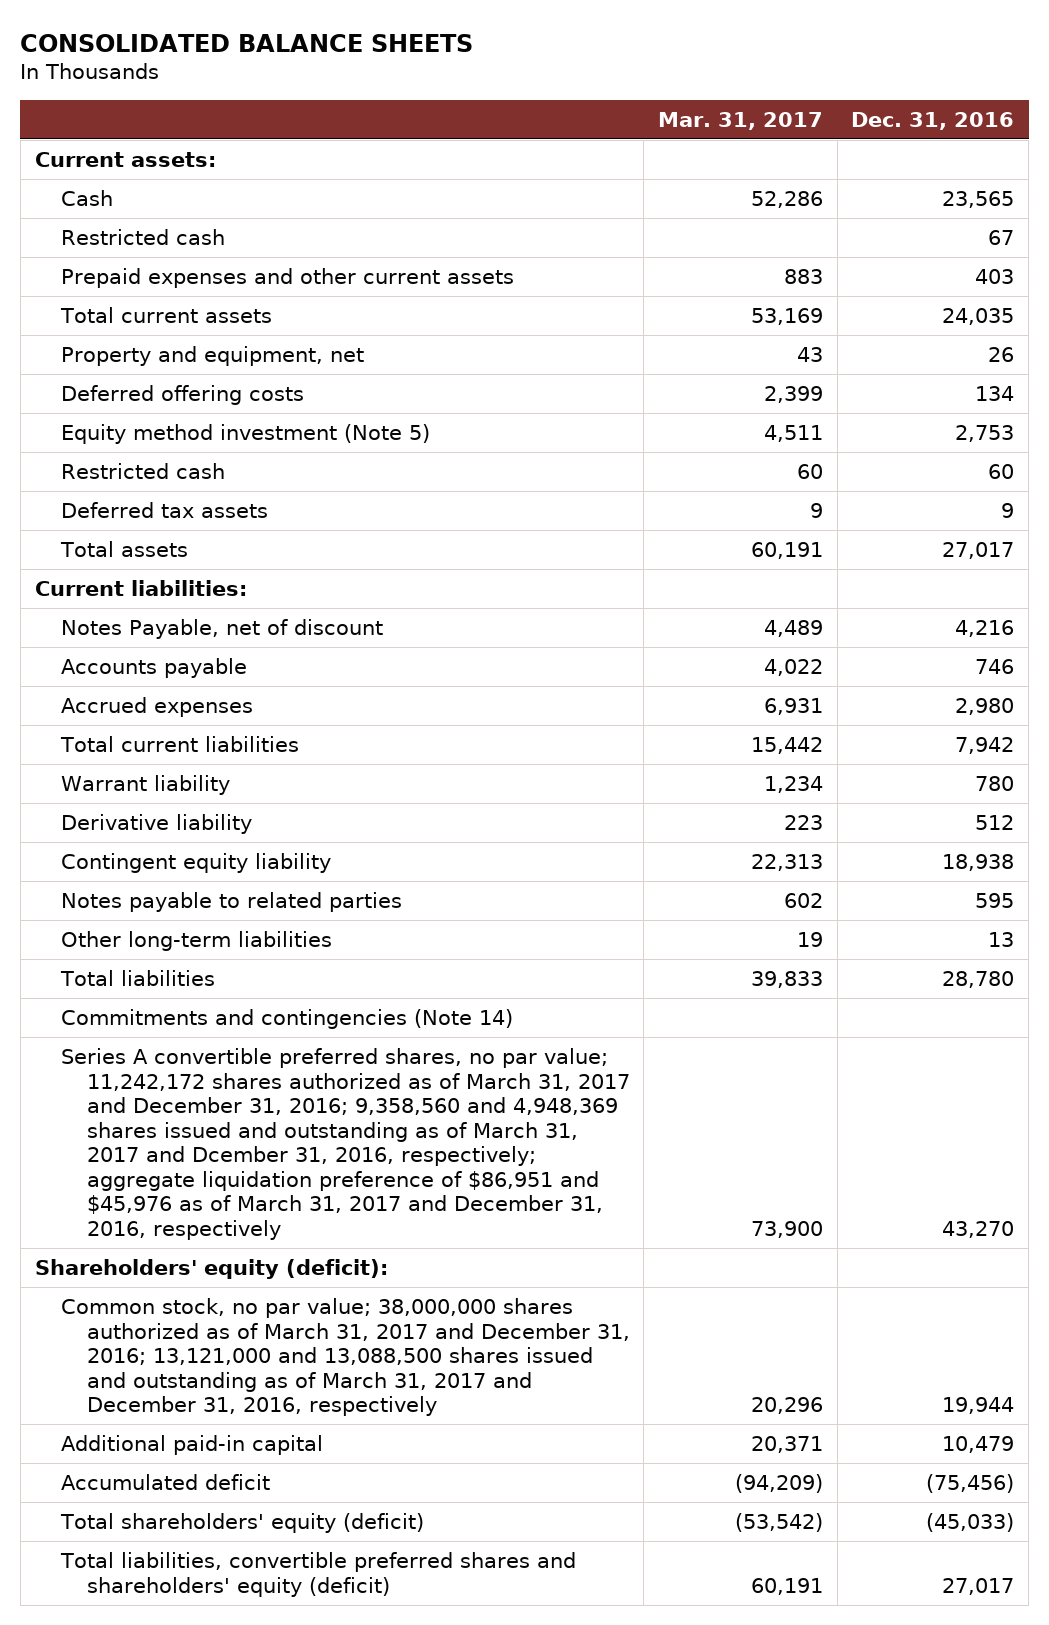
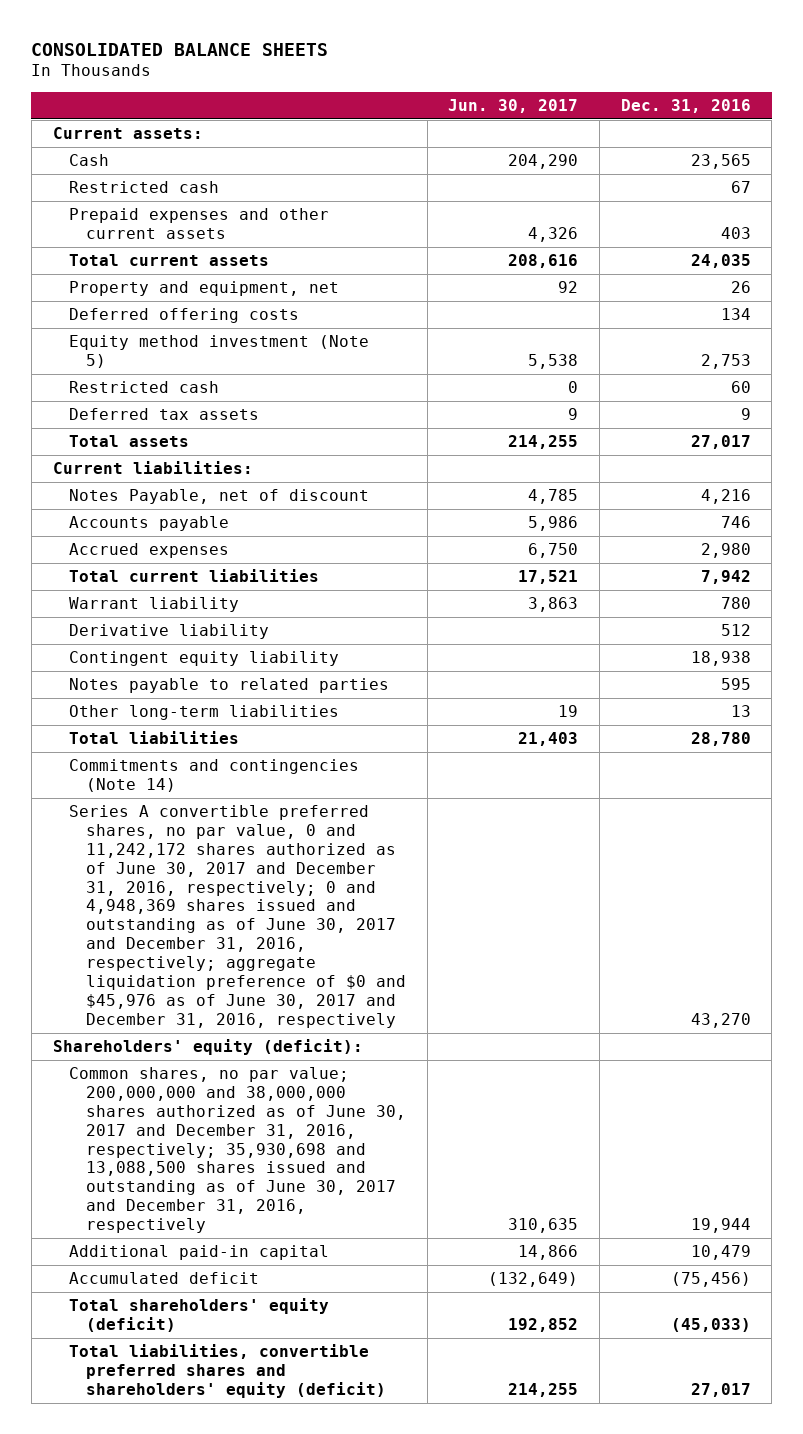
[657,111,823,130] Mar. 31, 2017 -> none
none -> [448,99,579,114] Jun. 30, 2017
[60,1047,630,1240] Series A convertible preferred shares, no par value; 11,242,172 shares authorized as of March 31, 2017 and December 31, 2016; 9,358,560 and 4,948,369 shares issued and outstanding as of March 31, 2017 and Dcember 31, 2016, respectively; aggregate liquidation preference of $86,951 and $45,976 as of March 31, 2017 and December 31, 2016, respectively -> [69,805,407,1028] Series A convertible preferred shares, no par value, 0 and 11,242,172 shares authorized as of June 30, 2017 and December 31, 2016, respectively; 0 and 4,948,369 shares issued and outstanding as of June 30, 2017 and December 31, 2016, respectively; aggregate liquidation preference of $0 and $45,976 as of June 30, 2017 and December 31, 2016, respectively
[60,1297,630,1417] Common stock, no par value; 38,000,000 shares authorized as of March 31, 2017 and December 31, 2016; 13,121,000 and 13,088,500 shares issued and outstanding as of March 31, 2017 and December 31, 2016, respectively -> [69,1067,407,1234] Common shares, no par value; 200,000,000 and 38,000,000 shares authorized as of June 30, 2017 and December 31, 2016, respectively; 35,930,698 and 13,088,500 shares issued and outstanding as of June 30, 2017 and December 31, 2016, respectively

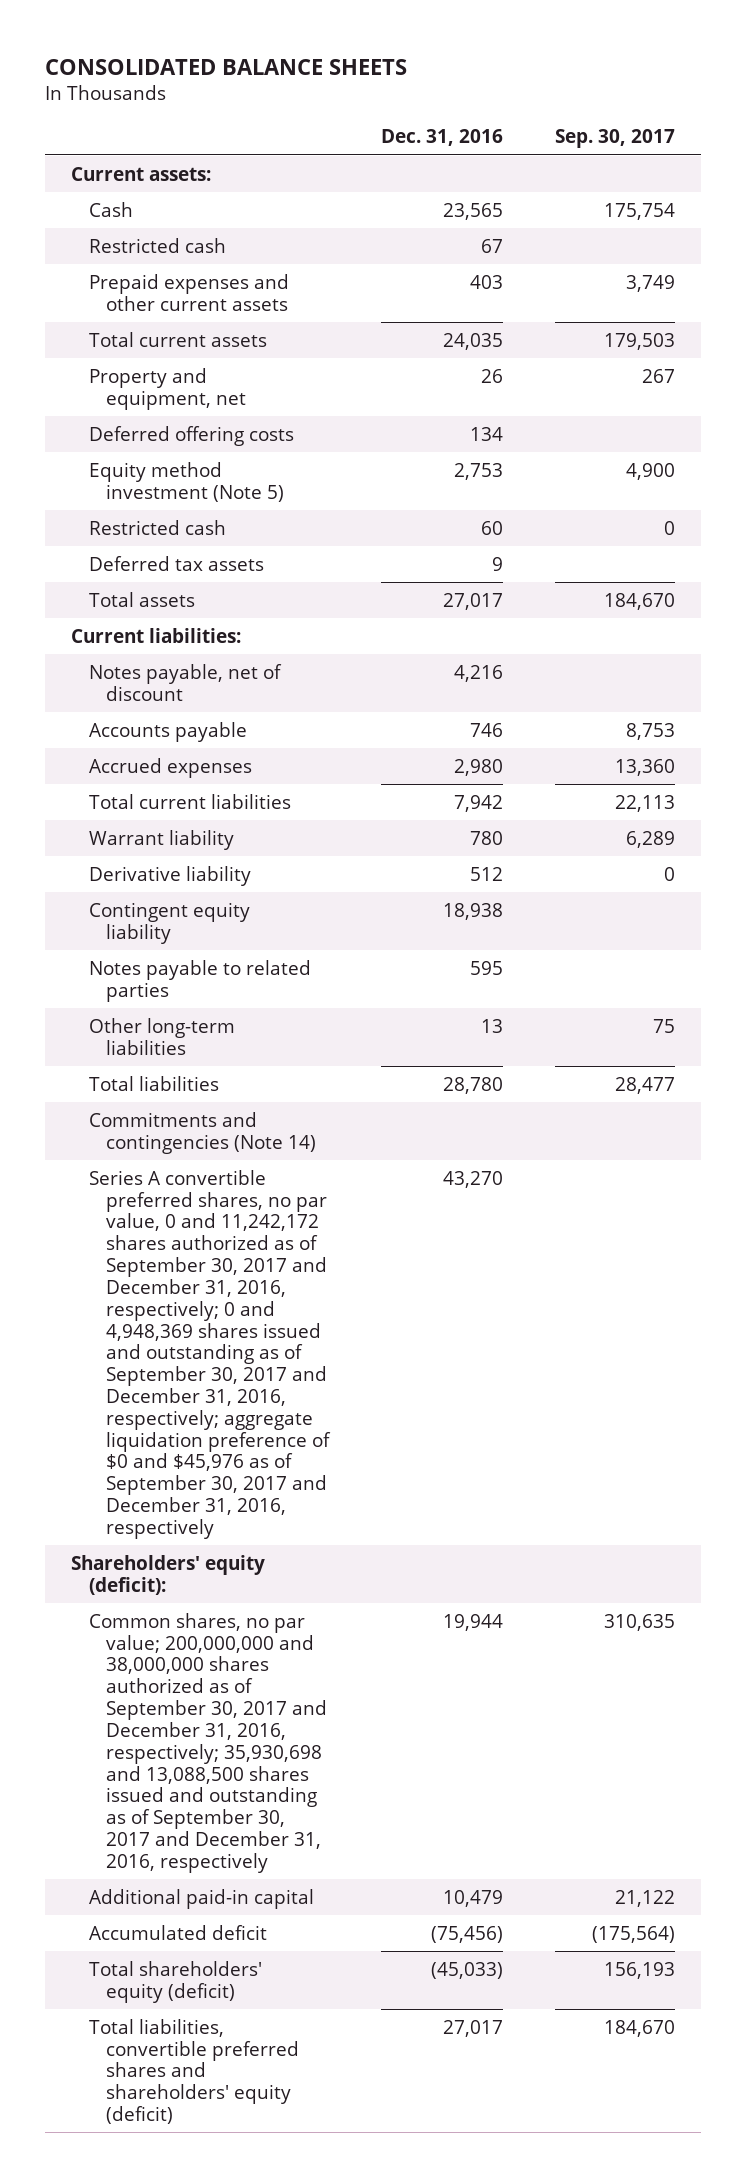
[448,99,579,114] Jun. 30, 2017 -> none
none -> [554,129,675,149] Sep. 30, 2017
[69,489,370,505] Notes Payable, net of discount -> [88,663,282,701] Notes payable, net of discount
[69,805,407,1028] Series A convertible preferred shares, no par value, 0 and 11,242,172 shares authorized as of June 30, 2017 and December 31, 2016, respectively; 0 and 4,948,369 shares issued and outstanding as of June 30, 2017 and December 31, 2016, respectively; aggregate liquidation preference of $0 and $45,976 as of June 30, 2017 and December 31, 2016, respectively -> [88,1169,331,1539] Series A convertible preferred shares, no par value, 0 and 11,242,172 shares authorized as of September 30, 2017 and December 31, 2016, respectively; 0 and 4,948,369 shares issued and outstanding as of September 30, 2017 and December 31, 2016, respectively; aggregate liquidation preference of $0 and $45,976 as of September 30, 2017 and December 31, 2016, respectively
[69,1067,407,1234] Common shares, no par value; 200,000,000 and 38,000,000 shares authorized as of June 30, 2017 and December 31, 2016, respectively; 35,930,698 and 13,088,500 shares issued and outstanding as of June 30, 2017 and December 31, 2016, respectively -> [88,1612,327,1873] Common shares, no par value; 200,000,000 and 38,000,000 shares authorized as of September 30, 2017 and December 31, 2016, respectively; 35,930,698 and 13,088,500 shares issued and outstanding as of September 30, 2017 and December 31, 2016, respectively

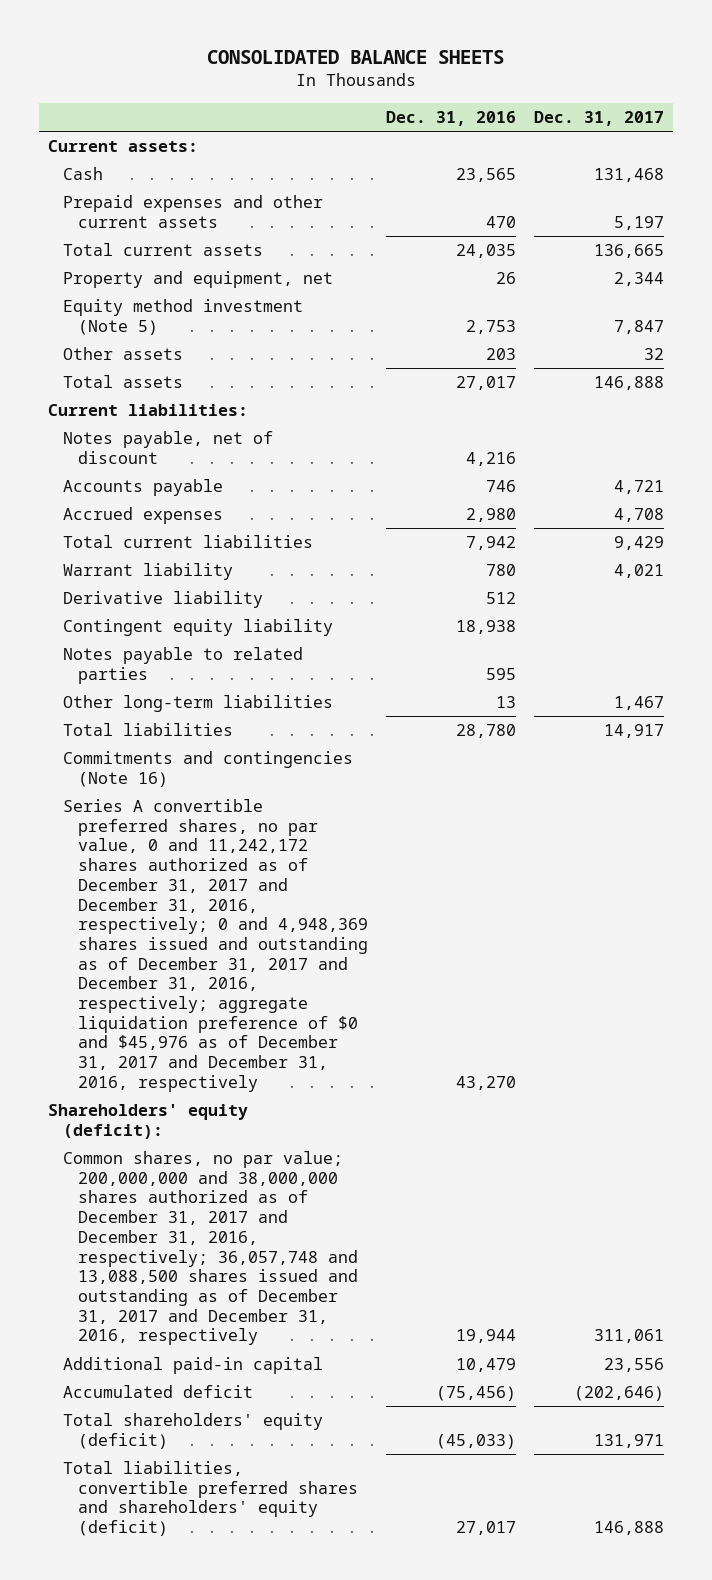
[554,129,675,149] Sep. 30, 2017 -> none
none -> [534,110,665,126] Dec. 31, 2017
[88,237,226,253] Restricted cash -> none
[469,274,503,289] 403 -> [486,215,517,228] 470
[88,425,294,446] Deferred offering costs -> none
[88,519,226,535] Restricted cash -> none
[88,555,264,571] Deferred tax assets -> none
none -> [62,347,183,361] Other assets
[88,1111,316,1154] Commitments and contingencies (Note 14) -> [62,751,353,787] Commitments and contingencies (Note 16)
[88,1169,331,1539] Series A convertible preferred shares, no par value, 0 and 11,242,172 shares authorized as of September 30, 2017 and December 31, 2016, respectively; 0 and 4,948,369 shares issued and outstanding as of September 30, 2017 and December 31, 2016, respectively; aggregate liquidation preference of $0 and $45,976 as of September 30, 2017 and December 31, 2016, respectively -> [62,799,369,1092] Series A convertible preferred shares, no par value, 0 and 11,242,172 shares authorized as of December 31, 2017 and December 31, 2016, respectively; 0 and 4,948,369 shares issued and outstanding as of December 31, 2017 and December 31, 2016, respectively; aggregate liquidation preference of $0 and $45,976 as of December 31, 2017 and December 31, 2016, respectively
[88,1612,327,1873] Common shares, no par value; 200,000,000 and 38,000,000 shares authorized as of September 30, 2017 and December 31, 2016, respectively; 35,930,698 and 13,088,500 shares issued and outstanding as of September 30, 2017 and December 31, 2016, respectively -> [62,1151,359,1346] Common shares, no par value; 200,000,000 and 38,000,000 shares authorized as of December 31, 2017 and December 31, 2016, respectively; 36,057,748 and 13,088,500 shares issued and outstanding as of December 31, 2017 and December 31, 2016, respectively

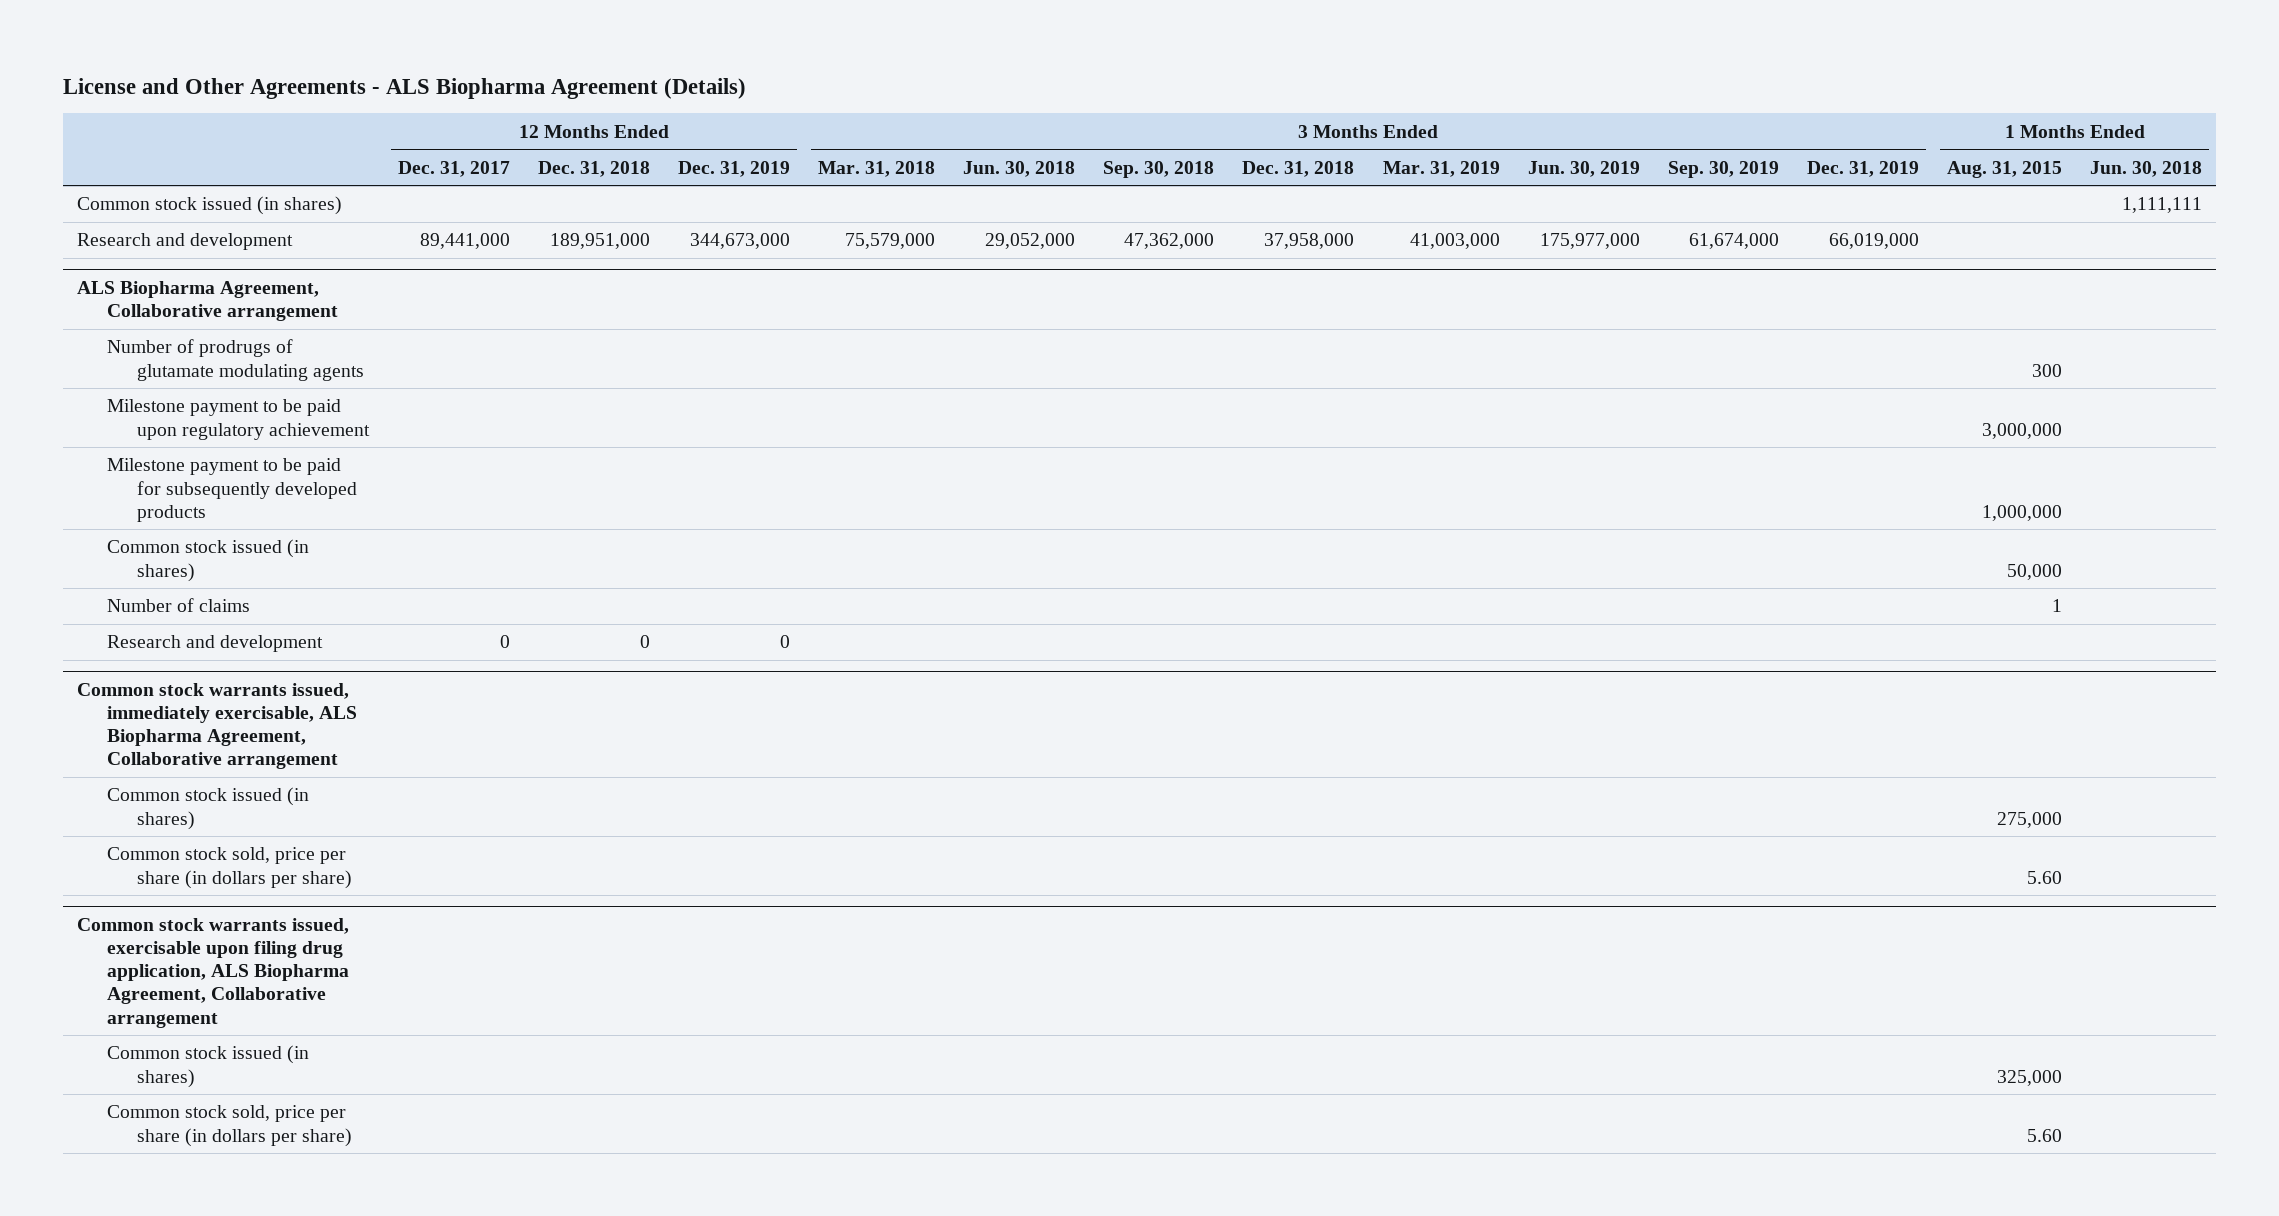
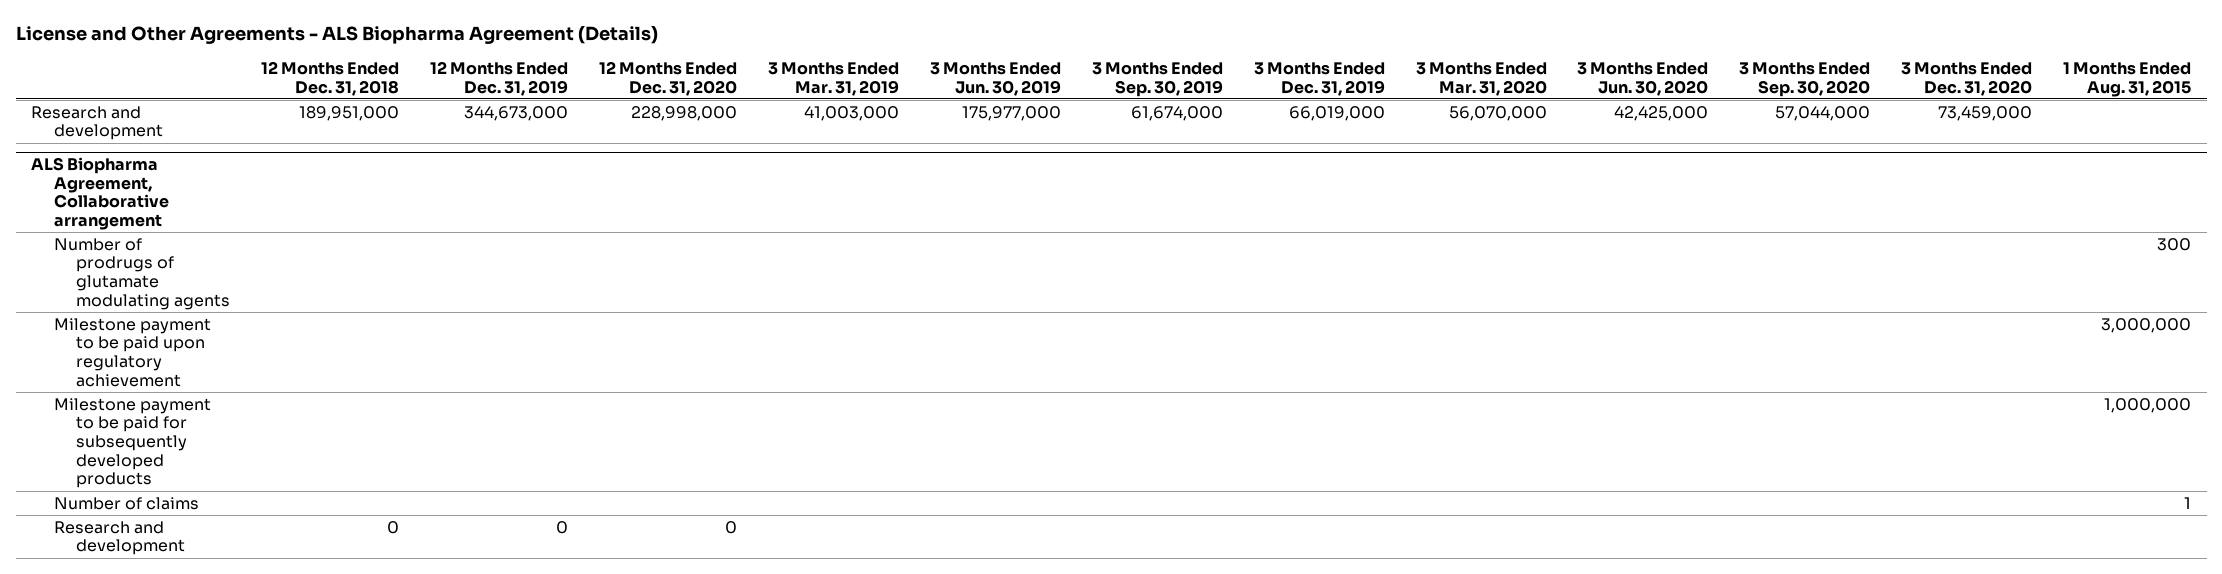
[397,160,510,177] Dec. 31, 2017 -> none
[817,160,935,177] Mar. 31, 2018 -> none
[963,160,1076,177] Jun. 30, 2018 -> none
[1103,160,1215,178] Sep. 30, 2018 -> none
[1242,160,1355,177] Dec. 31, 2018 -> none
[2090,160,2203,177] Jun. 30, 2018 -> none
none -> [599,60,738,96] 12 Months Ended Dec. 31, 2020
none -> [1415,61,1547,96] 3 Months Ended Mar. 31, 2020
none -> [1577,61,1709,96] 3 Months Ended Jun. 30, 2020
none -> [1739,61,1871,97] 3 Months Ended Sep. 30, 2020
none -> [1901,61,2033,96] 3 Months Ended Dec. 31, 2020
[77,196,343,216] Common stock issued (in shares) -> none
[107,539,310,582] Common stock issued (in shares) -> none
[77,682,358,770] Common stock warrants issued, immediately exercisable, ALS Biopharma Agreement, Collaborative arrangement -> none
[107,787,310,830] Common stock issued (in shares) -> none
[107,847,353,889] Common stock sold, price per share (in dollars per share) -> none
[77,917,350,1028] Common stock warrants issued, exercisable upon filing drug application, ALS Biopharma Agreement, Collaborative arrangement -> none
[107,1045,310,1088] Common stock issued (in shares) -> none
[107,1105,353,1147] Common stock sold, price per share (in dollars per share) -> none

